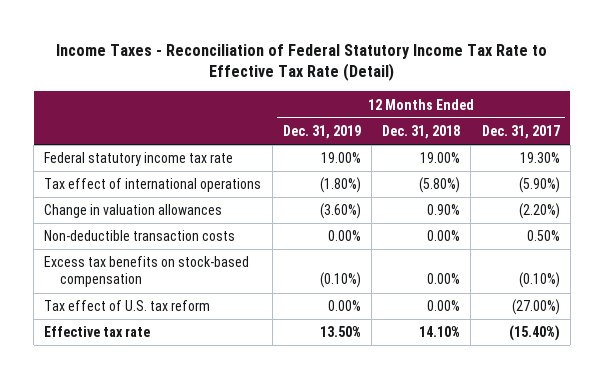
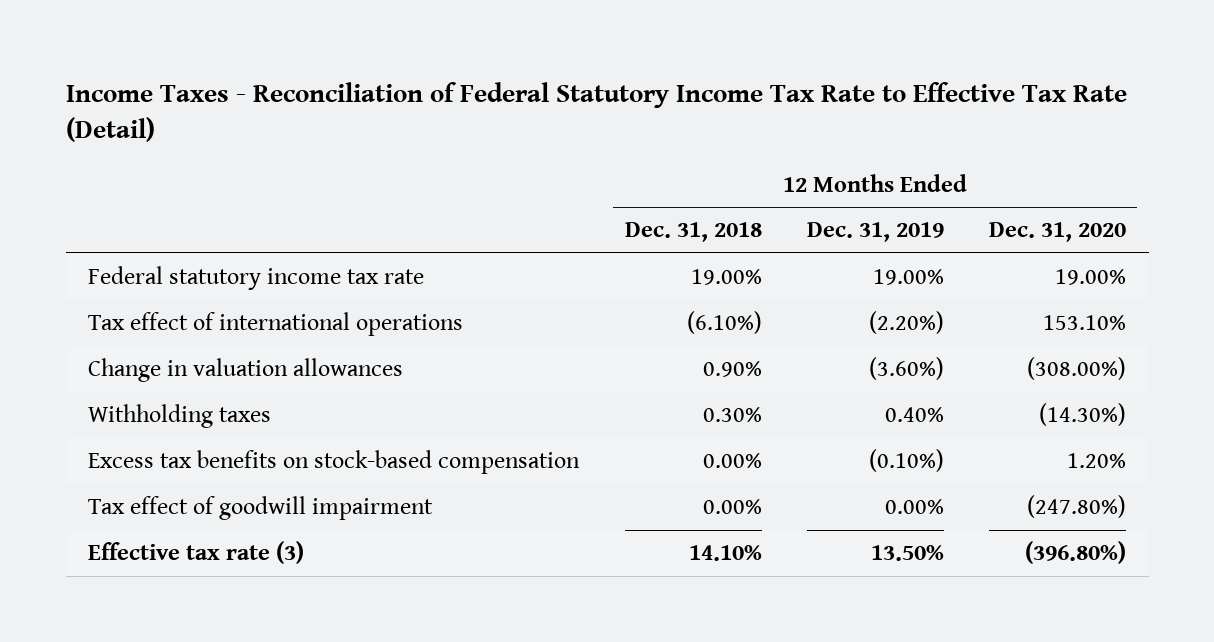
[481,124,560,139] Dec. 31, 2017 -> none
none -> [989,222,1127,243] Dec. 31, 2020
[319,177,361,194] (1.80%) -> [868,311,944,335] (2.20%)
[419,177,461,194] (5.80%) -> [686,311,762,335] (6.10%)
[44,230,236,242] Non-deductible transaction costs -> none
none -> [88,404,272,429] Withholding taxes
[44,300,211,312] Tax effect of U.S. tax reform -> [88,496,434,521] Tax effect of goodwill impairment
[44,326,151,338] Effective tax rate -> [88,541,305,565] Effective tax rate (3)

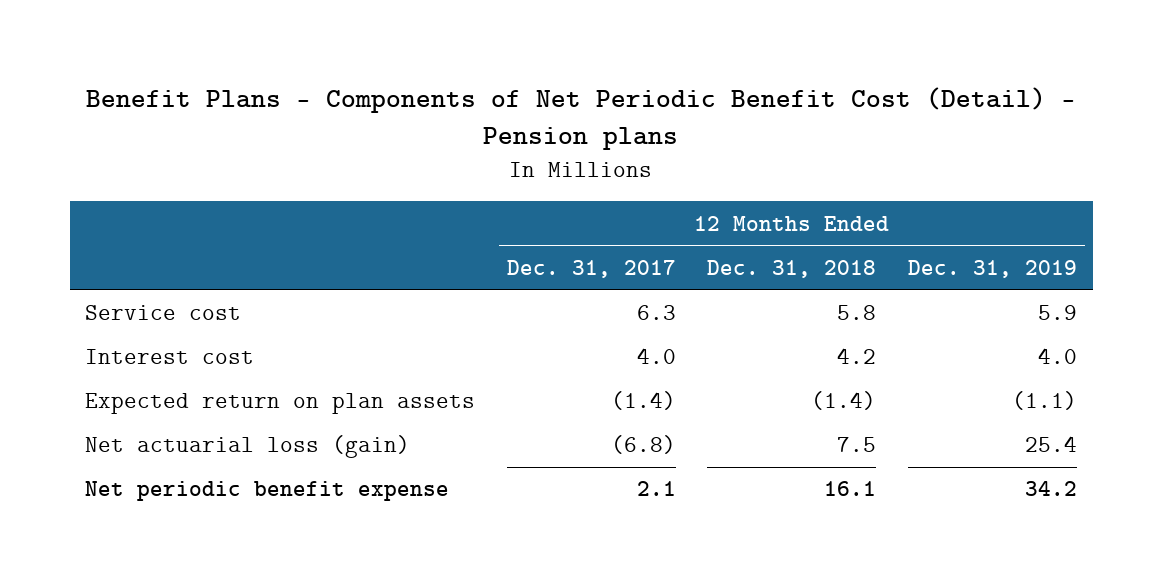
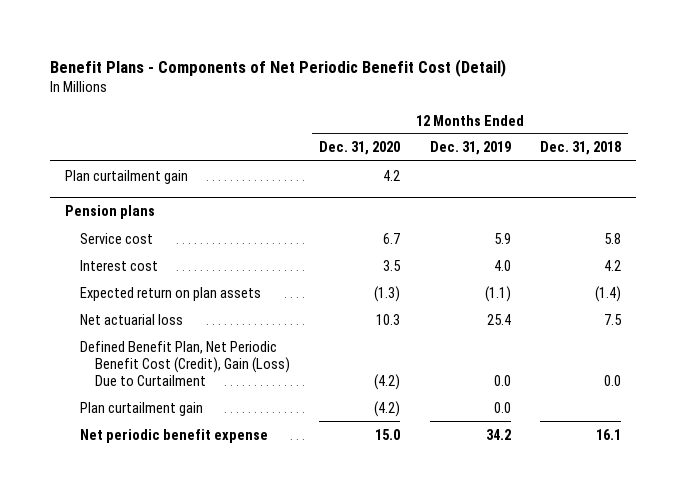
[86,87,1077,151] Benefit Plans - Components of Net Periodic Benefit Cost (Detail) - Pension plans -> [50,58,507,77] Benefit Plans - Components of Net Periodic Benefit Cost (Detail)
[506,259,676,278] Dec. 31, 2017 -> none
none -> [319,141,401,156] Dec. 31, 2020
none -> [65,169,189,184] Plan curtailment gain
none -> [65,205,156,220] Pension plans
[85,435,411,459] Net actuarial loss (gain) -> [80,313,184,325] Net actuarial loss
none -> [80,340,291,386] Defined Benefit Plan, Net Periodic Benefit Cost (Credit), Gain (Loss) Due to Curtailment
none -> [80,401,204,416] Plan curtailment gain

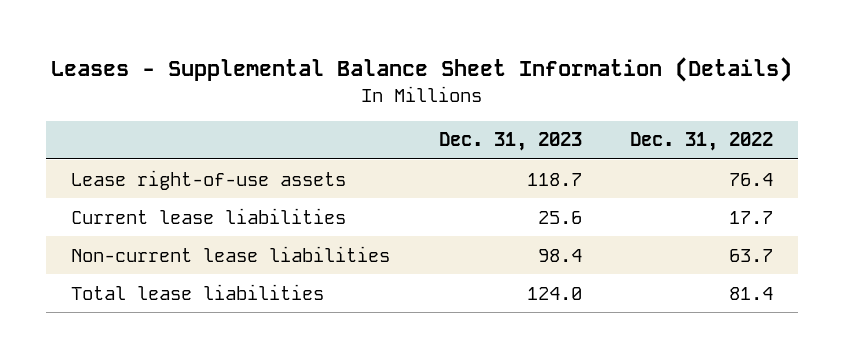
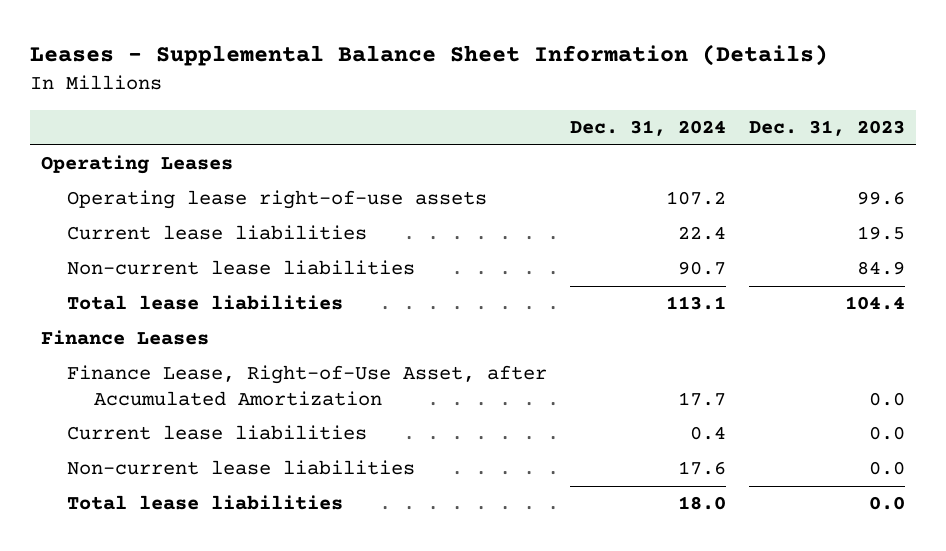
[630,132,774,152] Dec. 31, 2022 -> none
none -> [570,119,727,136] Dec. 31, 2024
none -> [41,155,234,175] Operating Leases
[70,169,346,190] Lease right-of-use assets -> [67,190,488,210] Operating lease right-of-use assets
[526,172,582,186] 118.7 -> [856,191,905,206] 99.6
[537,210,582,224] 25.6 -> [856,226,905,241] 19.5
[537,248,582,262] 98.4 -> [856,261,905,276] 84.9
[526,286,582,300] 124.0 -> [844,296,905,311] 104.4
none -> [41,330,210,346] Finance Leases
none -> [67,365,548,406] Finance Lease, Right-of-Use Asset, after Accumulated Amortization
none -> [67,425,368,441] Current lease liabilities
none -> [67,460,416,476] Non-current lease liabilities
none -> [67,495,344,511] Total lease liabilities

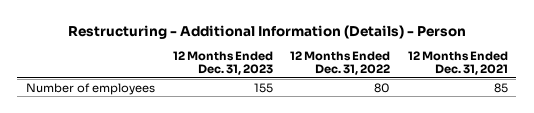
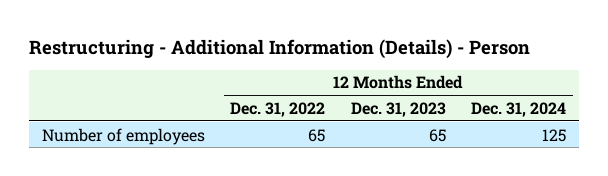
[407,50,508,76] 12 Months Ended Dec. 31, 2021 -> none
none -> [471,101,567,117] Dec. 31, 2024
[253,82,273,93] 155 -> [428,128,446,142] 65
[374,82,391,93] 80 -> [308,128,326,142] 65

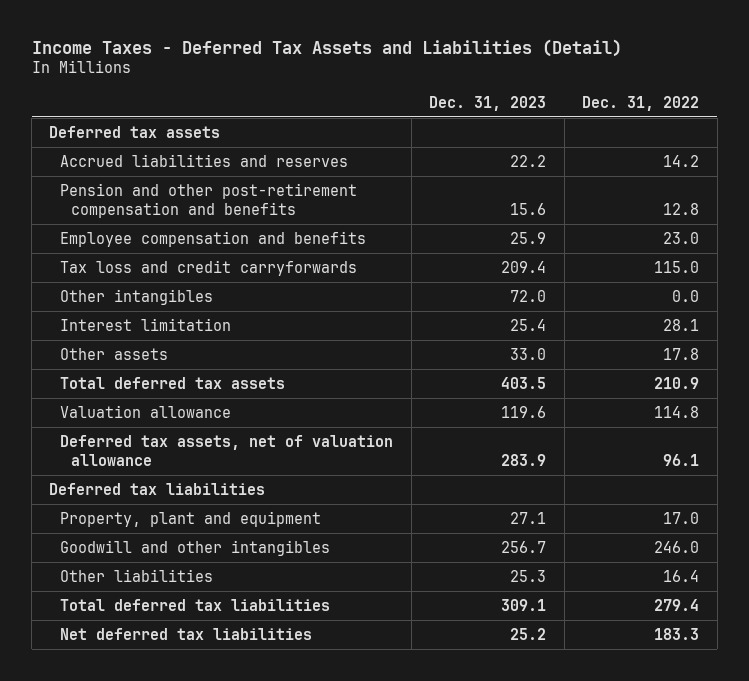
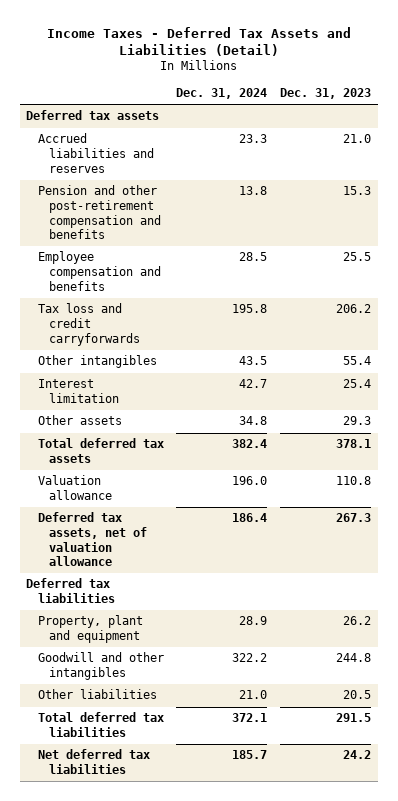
[582,95,700,111] Dec. 31, 2022 -> none
none -> [176,88,268,100] Dec. 31, 2024
[510,154,547,167] 22.2 -> [343,134,372,144] 21.0
[510,202,547,215] 15.6 -> [343,186,372,196] 15.3
[510,231,547,244] 25.9 -> [343,252,372,262] 25.5
[501,260,547,273] 209.4 -> [336,304,372,314] 206.2
[510,289,547,302] 72.0 -> [343,356,372,366] 55.4
[510,347,547,360] 33.0 -> [343,416,372,426] 29.3
[501,376,547,389] 403.5 -> [336,439,372,449] 378.1
[501,405,547,418] 119.6 -> [336,476,372,486] 110.8
[501,453,547,466] 283.9 -> [336,513,372,523] 267.3
[510,511,547,524] 27.1 -> [343,616,372,626] 26.2
[501,540,547,553] 256.7 -> [336,653,372,663] 244.8
[510,569,547,582] 25.3 -> [343,690,372,700] 20.5
[501,598,547,611] 309.1 -> [336,713,372,723] 291.5
[510,627,547,640] 25.2 -> [343,750,372,760] 24.2

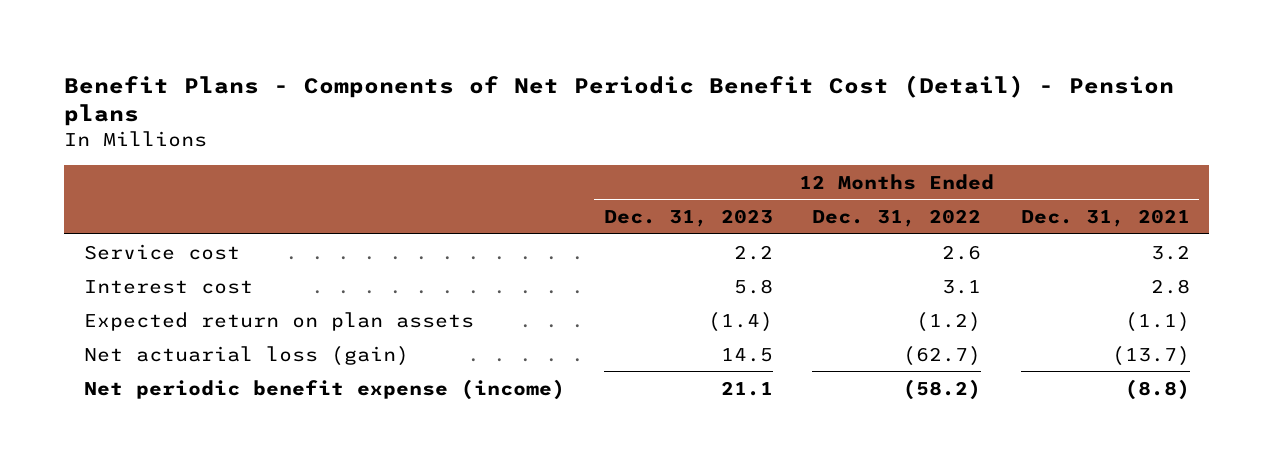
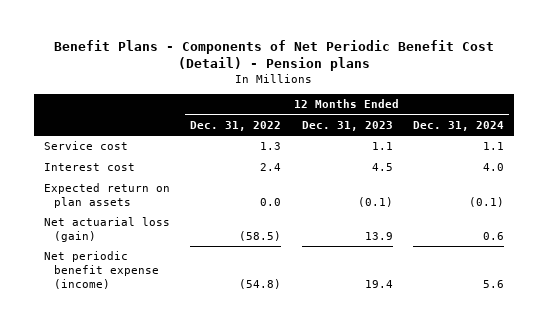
[1020,208,1190,227] Dec. 31, 2021 -> none
none -> [413,120,505,131] Dec. 31, 2024
[733,244,773,260] 2.2 -> [371,142,393,151] 1.1
[942,244,982,260] 2.6 -> [260,142,282,151] 1.3
[733,278,773,294] 5.8 -> [371,163,393,172] 4.5
[942,279,982,294] 3.1 -> [260,163,282,172] 2.4
[707,311,773,332] (1.4) -> [357,196,393,207] (0.1)
[916,311,982,332] (1.2) -> [260,197,282,206] 0.0
[720,347,773,362] 14.5 -> [364,231,393,240] 13.9
[903,345,982,366] (62.7) -> [239,230,282,241] (58.5)
[720,380,773,396] 21.1 -> [364,279,393,288] 19.4
[903,378,982,400] (58.2) -> [239,278,282,289] (54.8)

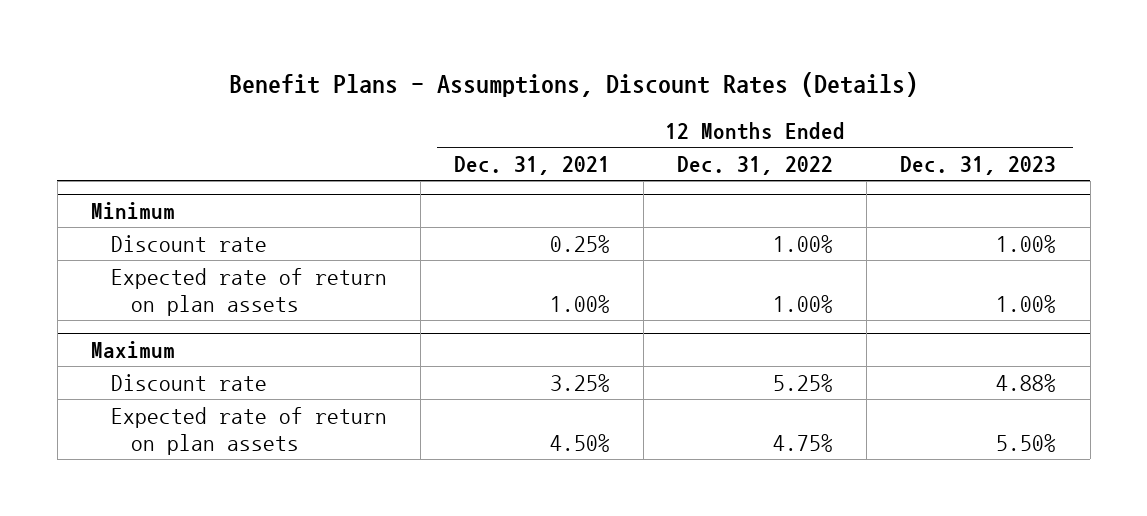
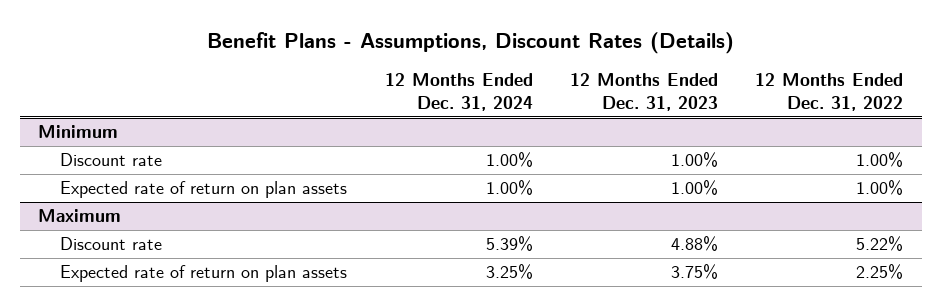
[453,156,610,176] Dec. 31, 2021 -> none
none -> [384,73,533,112] 12 Months Ended Dec. 31, 2024
[773,373,834,392] 5.25% -> [856,236,904,252] 5.22%
[773,433,834,452] 4.75% -> [856,264,904,280] 2.25%
[996,433,1057,452] 5.50% -> [670,264,718,280] 3.75%

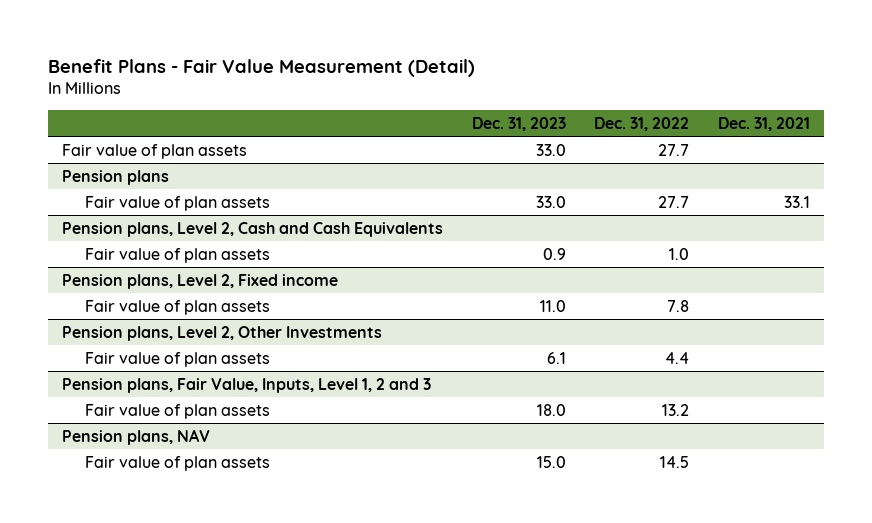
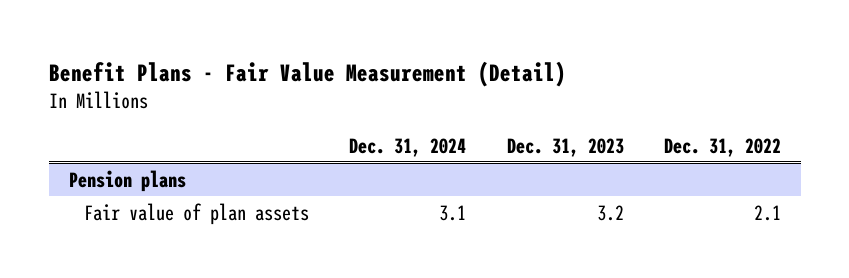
[717,116,810,131] Dec. 31, 2021 -> none
none -> [349,137,467,157] Dec. 31, 2024
[62,143,248,159] Fair value of plan assets -> none
[62,221,444,237] Pension plans, Level 2, Cash and Cash Equivalents -> none
[85,247,271,263] Fair value of plan assets -> none
[62,273,339,289] Pension plans, Level 2, Fixed income -> none
[85,299,271,315] Fair value of plan assets -> none
[62,325,383,341] Pension plans, Level 2, Other Investments -> none
[85,351,271,367] Fair value of plan assets -> none
[62,377,432,393] Pension plans, Fair Value, Inputs, Level 1, 2 and 3 -> none
[85,403,271,419] Fair value of plan assets -> none
[62,428,211,445] Pension plans, NAV -> none
[85,455,271,471] Fair value of plan assets -> none
[535,195,566,208] 33.0 -> [596,204,624,221] 3.2
[658,195,690,208] 27.7 -> [753,204,781,221] 2.1

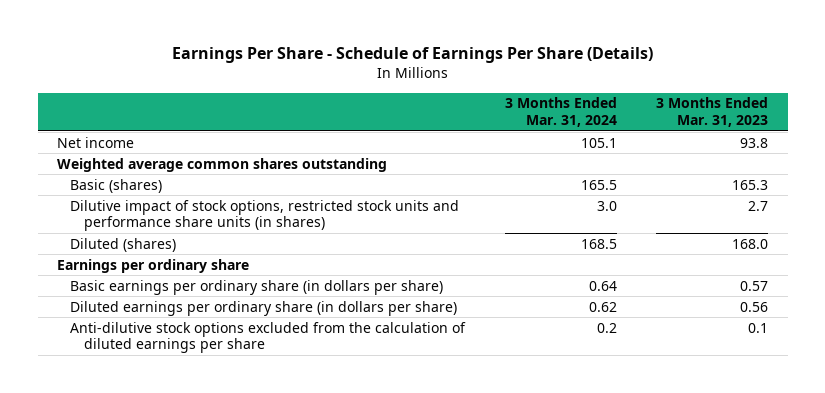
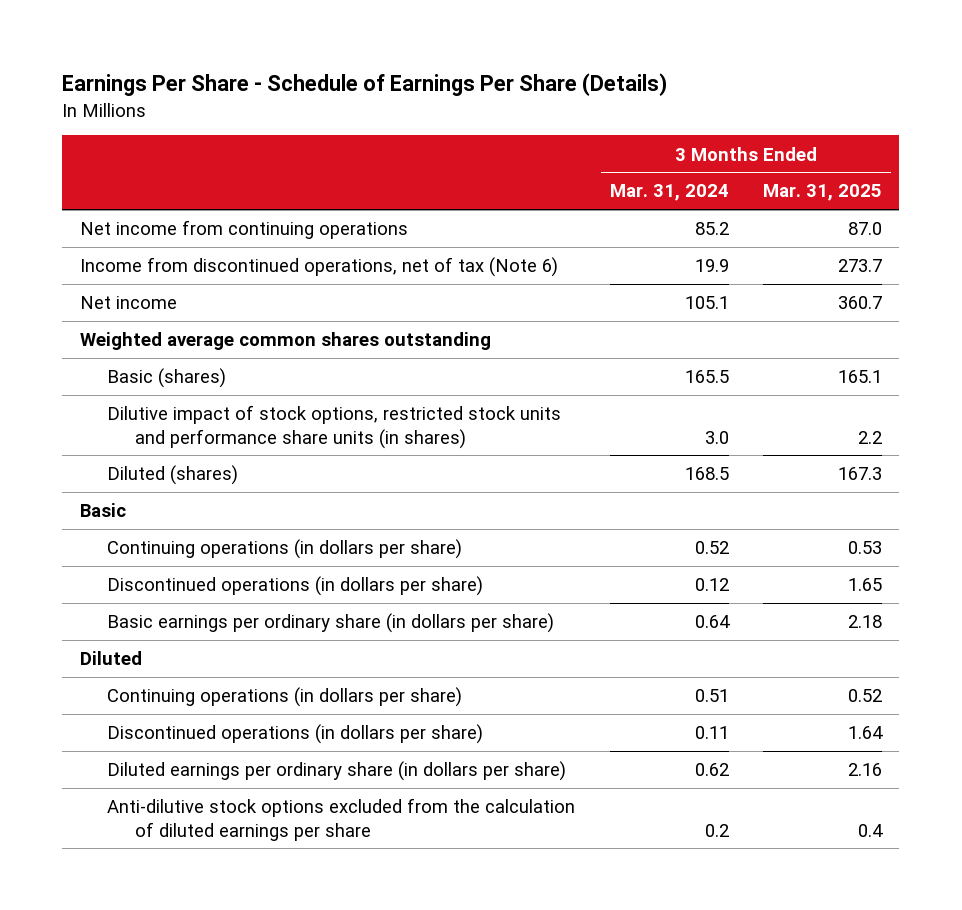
[655,97,768,127] 3 Months Ended Mar. 31, 2023 -> none
none -> [763,184,883,202] Mar. 31, 2025
none -> [79,220,408,240] Net income from continuing operations
none -> [79,257,558,278] Income from discontinued operations, net of tax (Note 6)
[57,258,250,273] Earnings per ordinary share -> none
none -> [79,503,126,518] Basic
none -> [107,539,463,560] Continuing operations (in dollars per share)
none -> [107,576,484,597] Discontinued operations (in dollars per share)
none -> [79,651,142,666] Diluted
none -> [107,687,463,708] Continuing operations (in dollars per share)
none -> [107,724,484,745] Discontinued operations (in dollars per share)

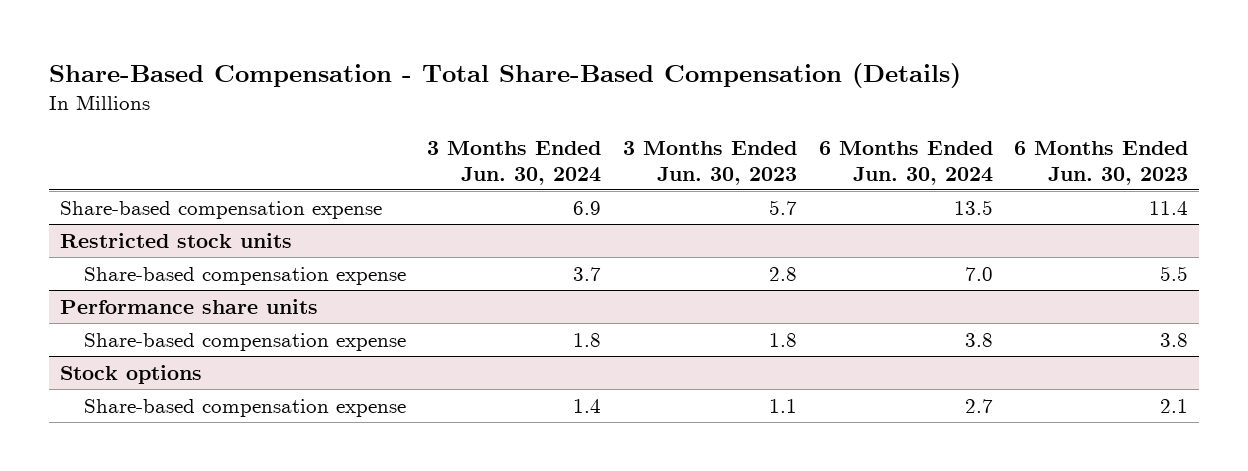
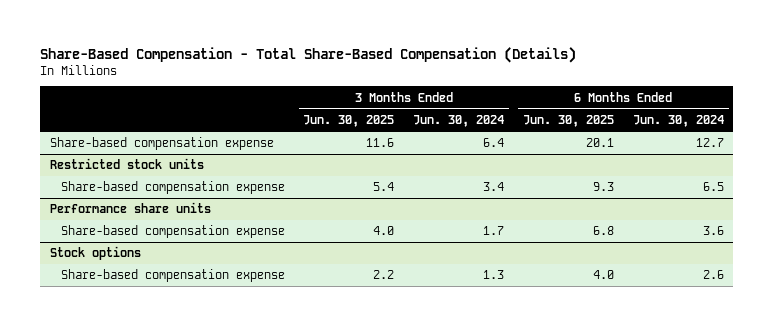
[622,141,797,185] 3 Months Ended Jun. 30, 2023 -> none
[1014,141,1189,185] 6 Months Ended Jun. 30, 2023 -> none
none -> [303,115,395,128] Jun. 30, 2025
none -> [523,115,615,128] Jun. 30, 2025
[573,200,602,215] 6.9 -> [483,138,505,148] 6.4
[953,199,993,215] 13.5 -> [695,138,724,148] 12.7
[573,266,602,281] 3.7 -> [483,182,505,192] 3.4
[964,266,993,281] 7.0 -> [702,182,724,192] 6.5
[573,332,602,347] 1.8 -> [483,226,505,236] 1.7
[964,332,993,347] 3.8 -> [702,226,724,236] 3.6
[573,398,602,413] 1.4 -> [483,270,505,280] 1.3
[964,398,993,413] 2.7 -> [702,270,724,280] 2.6

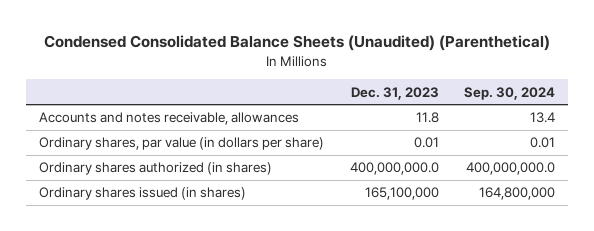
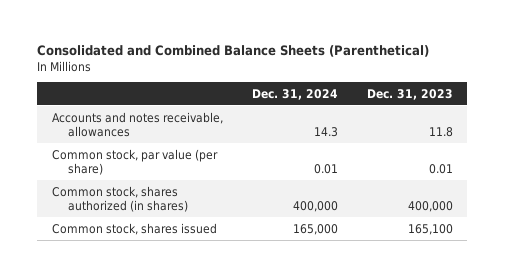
[44,35,551,52] Condensed Consolidated Balance Sheets (Unaudited) (Parenthetical) -> [37,45,430,58] Consolidated and Combined Balance Sheets (Parenthetical)
[464,86,556,100] Sep. 30, 2024 -> none
none -> [251,88,338,100] Dec. 31, 2024
[38,137,324,151] Ordinary shares, par value (in dollars per share) -> [51,148,218,175] Common stock, par value (per share)
[38,162,272,176] Ordinary shares authorized (in shares) -> [51,185,189,212] Common stock, shares authorized (in shares)
[349,162,439,176] 400,000,000.0 -> [407,200,453,212] 400,000
[38,187,246,201] Ordinary shares issued (in shares) -> [51,222,217,235] Common stock, shares issued
[364,187,439,201] 165,100,000 -> [407,223,453,235] 165,100

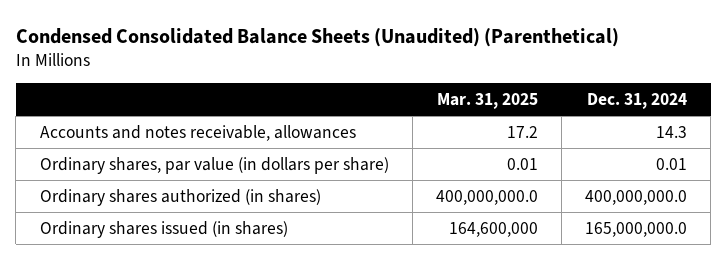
[37,45,430,58] Consolidated and Combined Balance Sheets (Parenthetical) -> [15,27,619,47] Condensed Consolidated Balance Sheets (Unaudited) (Parenthetical)
[366,88,453,100] Dec. 31, 2023 -> none
none -> [436,92,538,109] Mar. 31, 2025
[51,148,218,175] Common stock, par value (per share) -> [39,156,389,174] Ordinary shares, par value (in dollars per share)
[51,185,189,212] Common stock, shares authorized (in shares) -> [39,188,321,206] Ordinary shares authorized (in shares)
[292,200,338,212] 400,000 -> [585,189,688,205] 400,000,000.0
[51,222,217,235] Common stock, shares issued -> [39,220,288,238] Ordinary shares issued (in shares)
[292,223,338,235] 165,000 -> [585,221,688,237] 165,000,000.0

